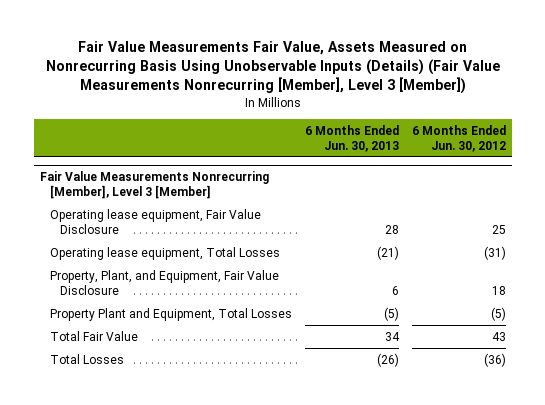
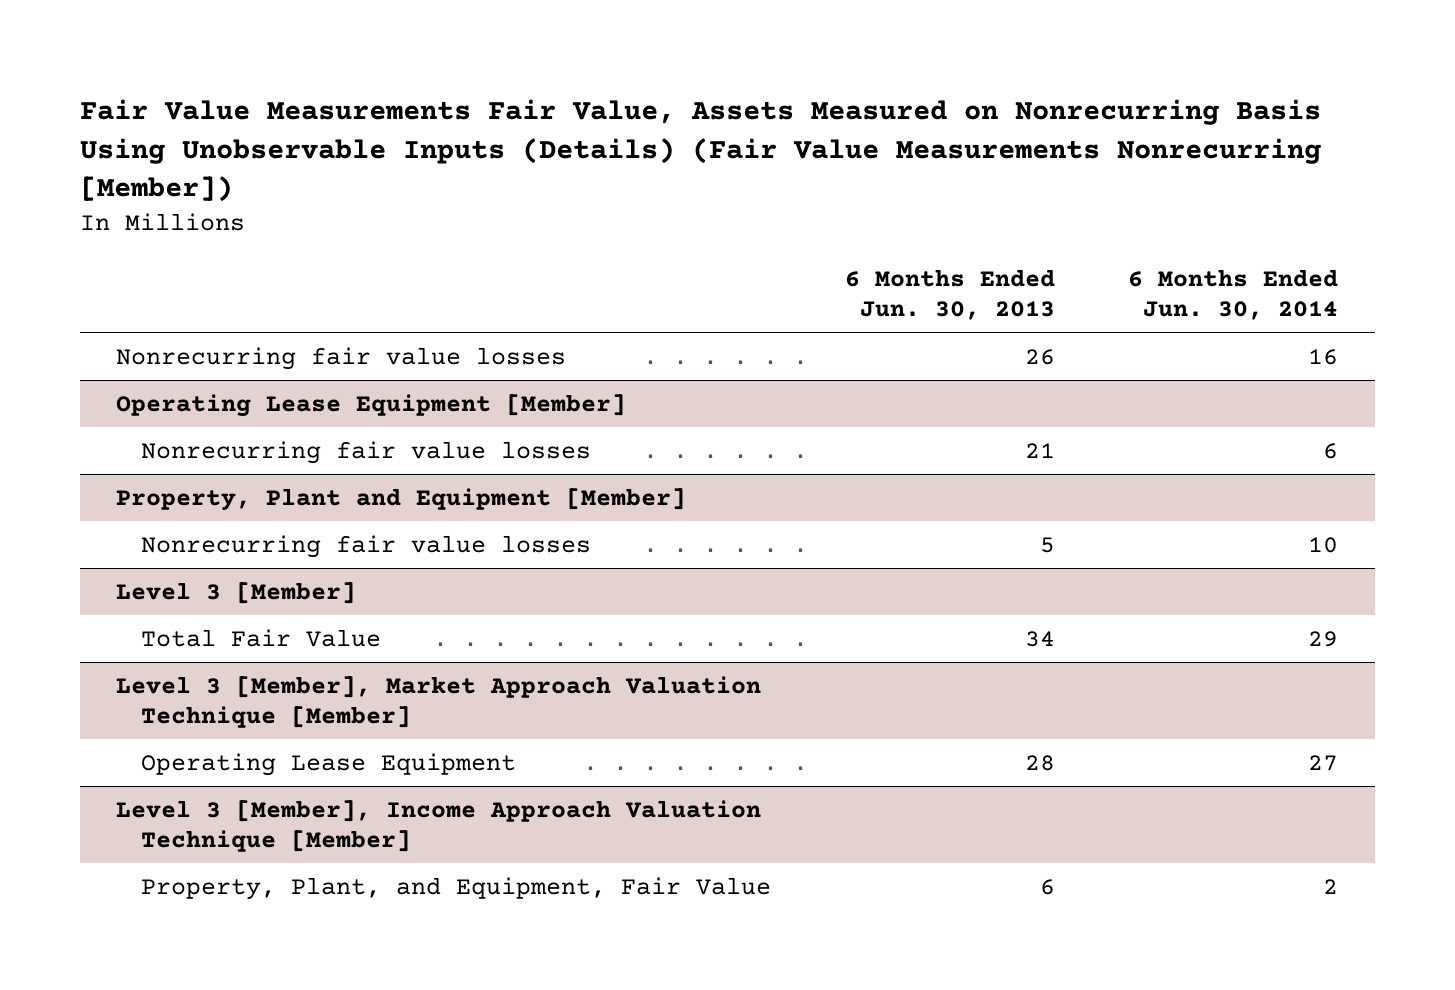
[45,41,500,95] Fair Value Measurements Fair Value, Assets Measured on Nonrecurring Basis Using Unobservable Inputs (Details) (Fair Value Measurements Nonrecurring [Member], Level 3 [Member]) -> [79,98,1321,203] Fair Value Measurements Fair Value, Assets Measured on Nonrecurring Basis Using Unobservable Inputs (Details) (Fair Value Measurements Nonrecurring [Member])
[411,124,506,152] 6 Months Ended Jun. 30, 2012 -> none
none -> [1128,269,1339,321] 6 Months Ended Jun. 30, 2014
[39,171,269,200] Fair Value Measurements Nonrecurring [Member], Level 3 [Member] -> none
[49,208,261,234] Operating lease equipment, Fair Value Disclosure -> none
[49,246,280,260] Operating lease equipment, Total Losses -> none
[49,269,279,295] Property, Plant, and Equipment, Fair Value Disclosure -> none
[49,307,292,321] Property Plant and Equipment, Total Losses -> none
none -> [116,346,567,370] Nonrecurring fair value losses
none -> [116,393,627,417] Operating Lease Equipment [Member]
none -> [141,440,592,464] Nonrecurring fair value losses
none -> [116,487,687,511] Property, Plant and Equipment [Member]
none -> [141,534,592,558] Nonrecurring fair value losses
none -> [116,581,357,604] Level 3 [Member]
[49,353,124,364] Total Losses -> none
none -> [116,675,762,728] Level 3 [Member], Market Approach Valuation Technique [Member]
none -> [141,752,517,776] Operating Lease Equipment
none -> [116,799,762,852] Level 3 [Member], Income Approach Valuation Technique [Member]
none -> [141,876,772,900] Property, Plant, and Equipment, Fair Value

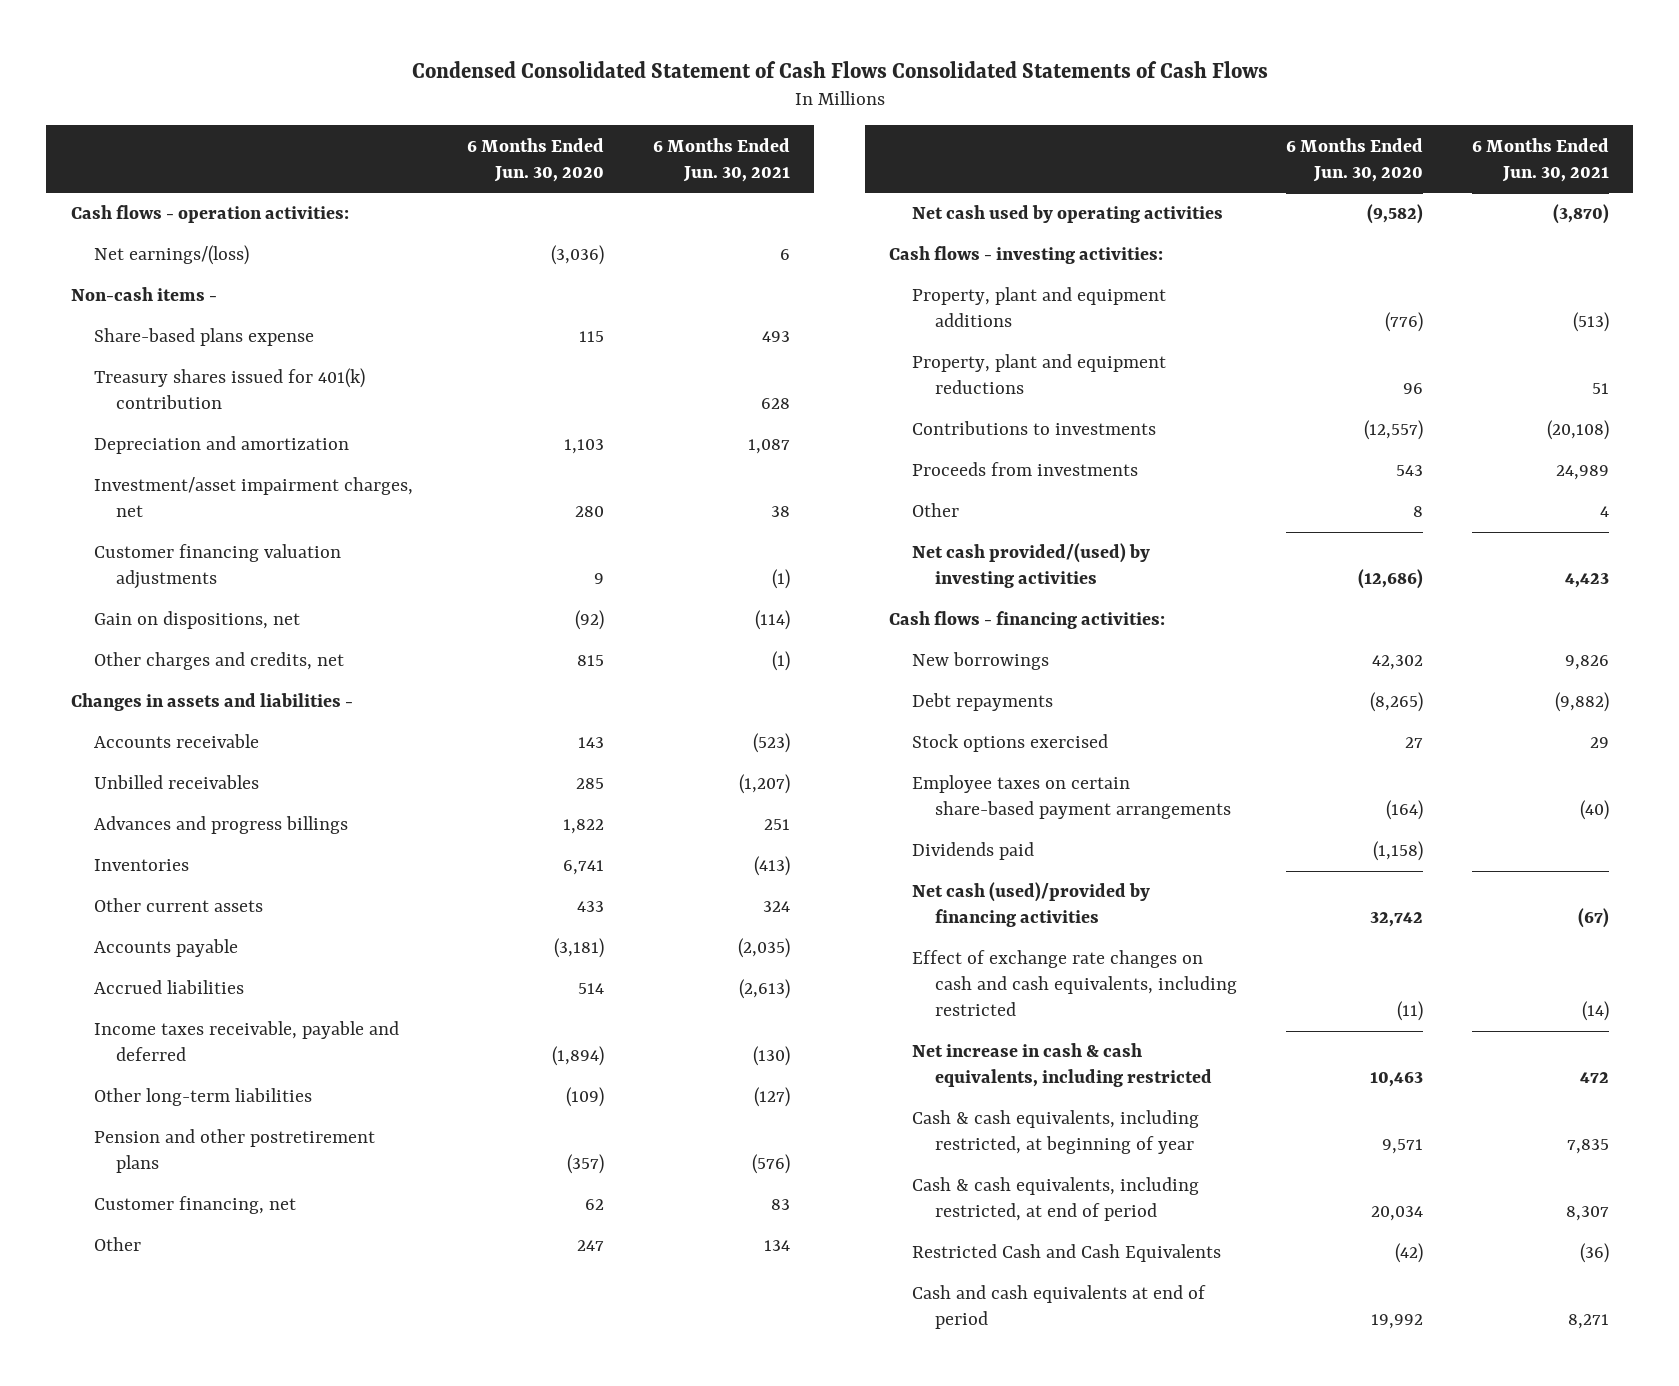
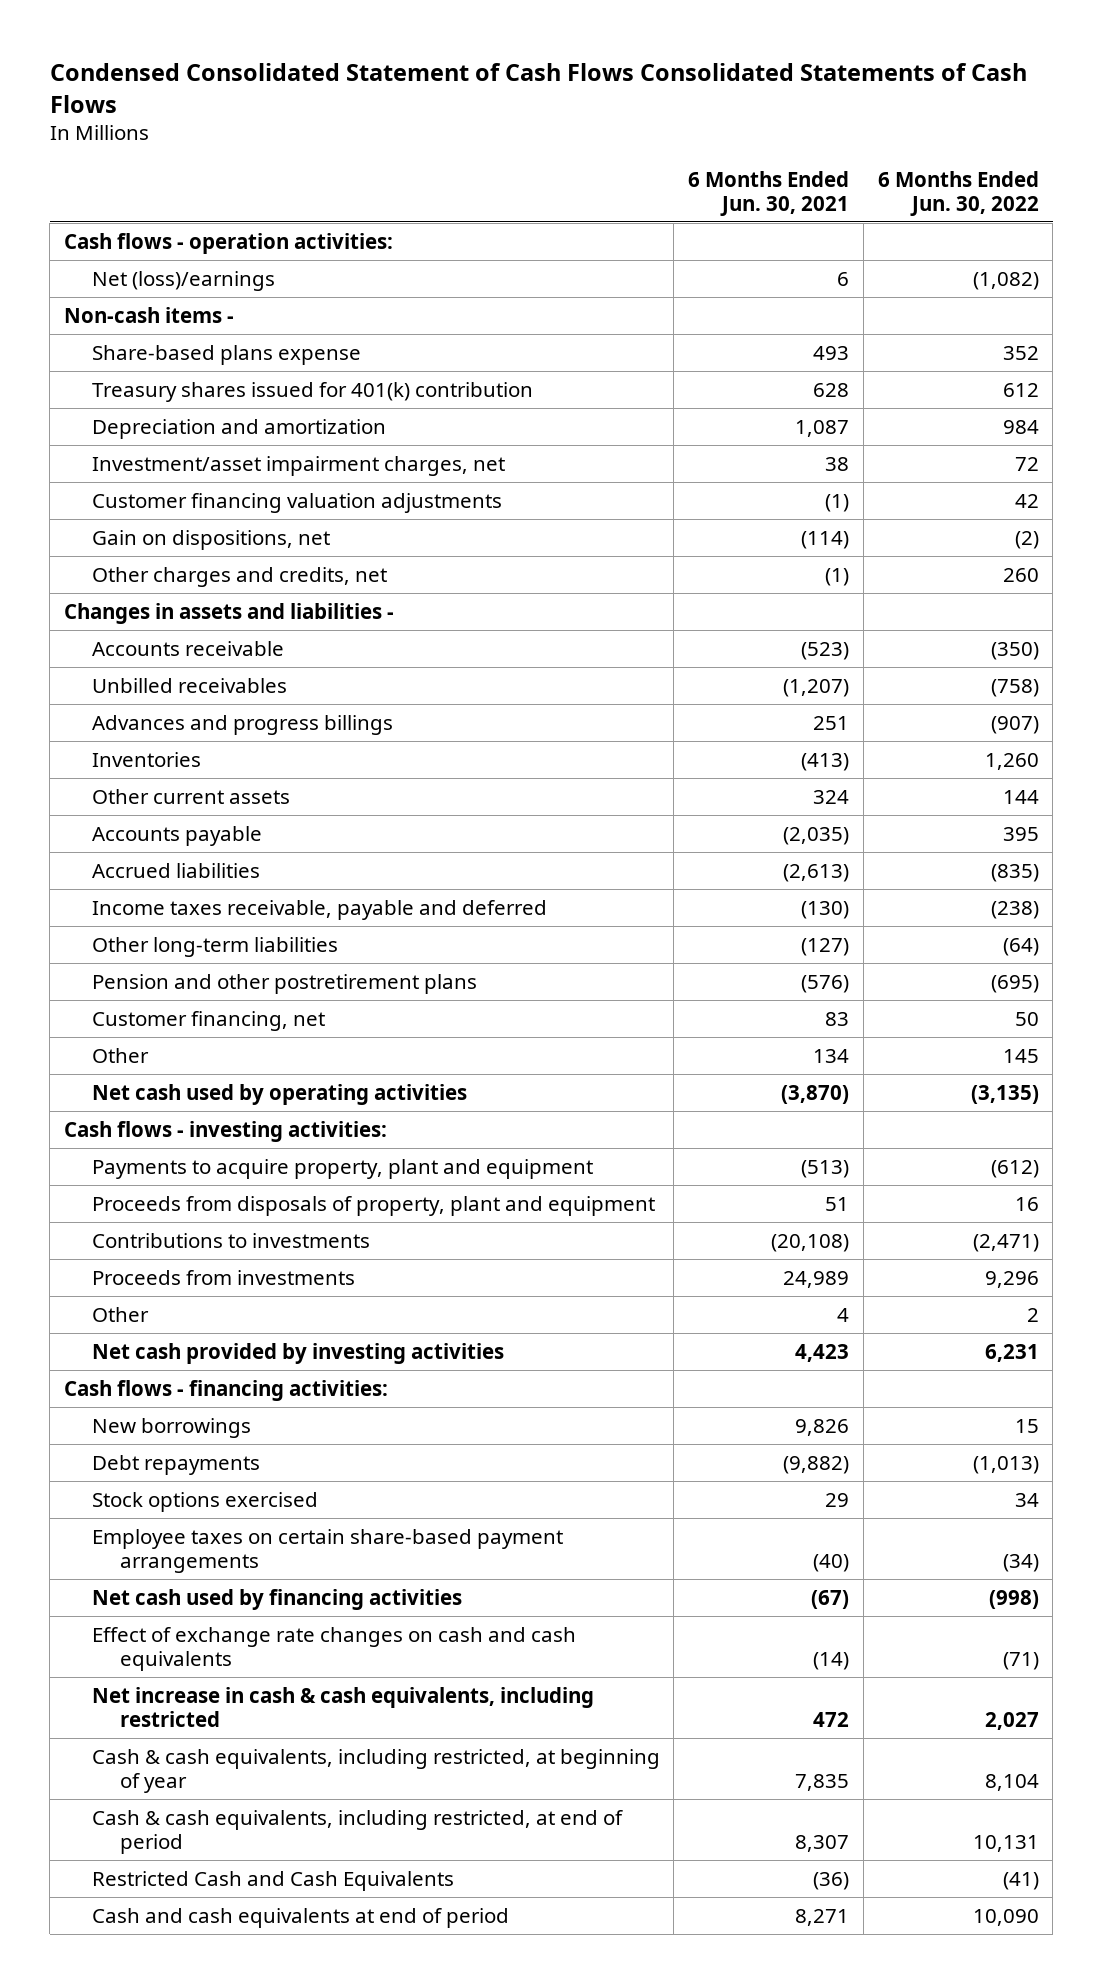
[467,137,605,182] 6 Months Ended Jun. 30, 2020 -> none
none -> [877,170,1039,216] 6 Months Ended Jun. 30, 2022
[93,245,249,266] Net earnings/(loss) -> [91,270,275,291] Net (loss)/earnings
[912,287,1167,328] Property, plant and equipment additions -> [91,1158,593,1179] Payments to acquire property, plant and equipment
[912,354,1167,395] Property, plant and equipment reductions -> [91,1195,655,1216] Proceeds from disposals of property, plant and equipment
[912,543,1151,589] Net cash provided/(used) by investing activities -> [91,1342,504,1364] Net cash provided by investing activities
[912,842,1035,861] Dividends paid -> none
[912,882,1151,928] Net cash (used)/provided by financing activities -> [91,1588,462,1610] Net cash used by financing activities
[912,950,1238,1017] Effect of exchange rate changes on cash and cash equivalents, including restricted -> [91,1626,576,1671] Effect of exchange rate changes on cash and cash equivalents

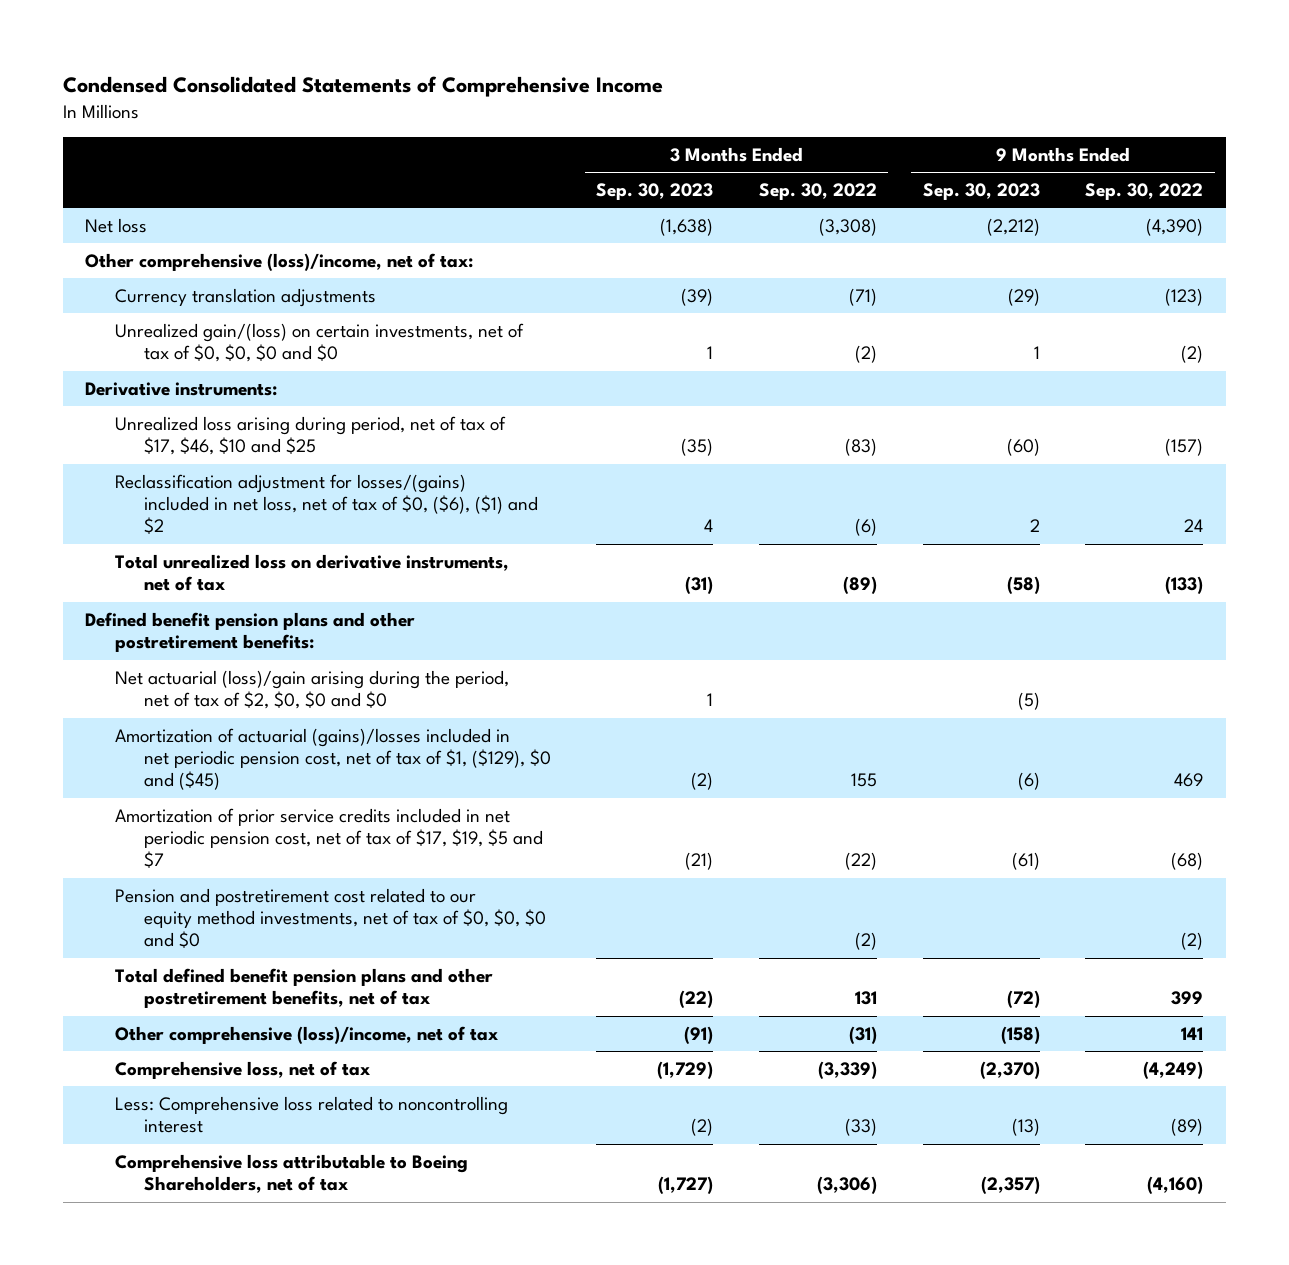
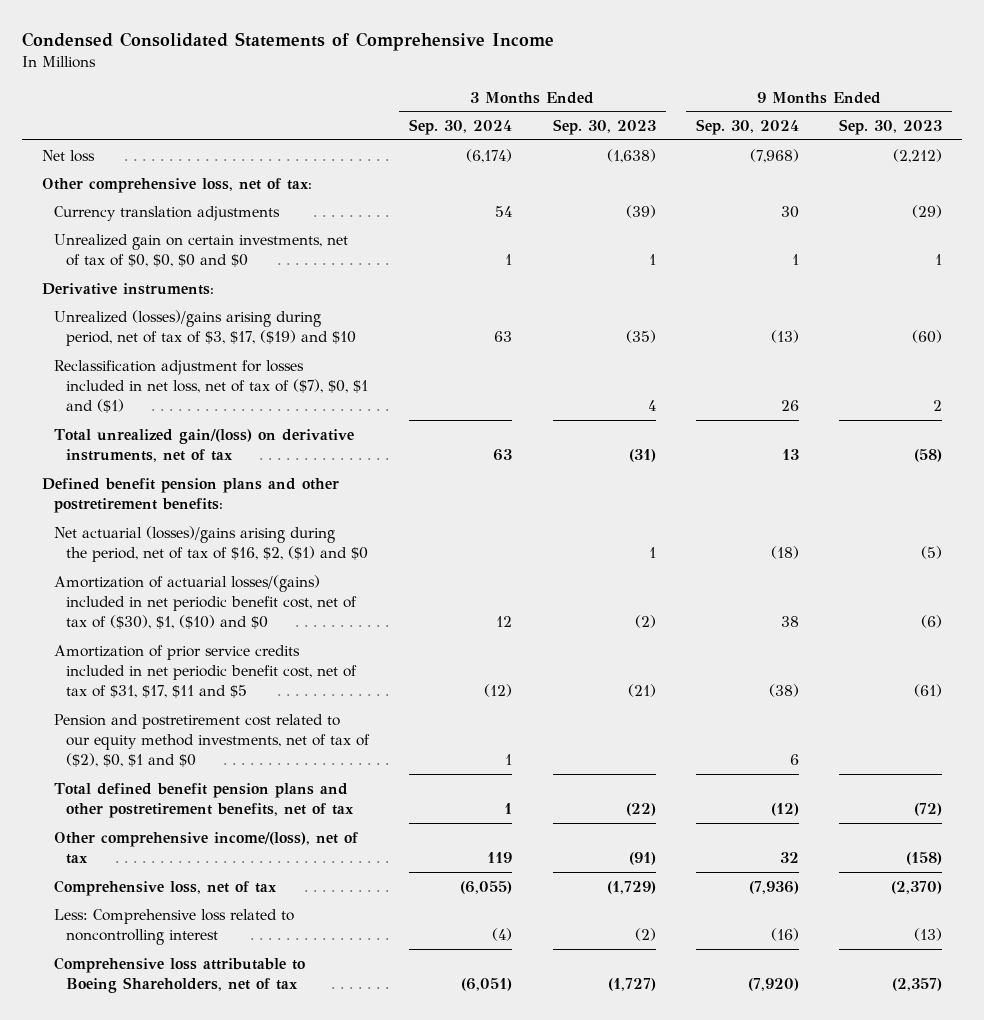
[758,183,877,201] Sep. 30, 2022 -> none
[1085,183,1204,201] Sep. 30, 2022 -> none
none -> [409,118,513,135] Sep. 30, 2024
none -> [695,118,799,135] Sep. 30, 2024
[85,252,474,271] Other comprehensive (loss)/income, net of tax: -> [42,177,313,193] Other comprehensive loss, net of tax:
[114,322,524,363] Unrealized gain/(loss) on certain investments, net of tax of $0, $0, $0 and $0 -> [54,233,349,267] Unrealized gain on certain investments, net of tax of $0, $0, $0 and $0
[114,415,506,456] Unrealized loss arising during period, net of tax of $17, $46, $10 and $25 -> [54,309,357,346] Unrealized (losses)/gains arising during period, net of tax of $3, $17, ($19) and $10
[114,473,538,535] Reclassification adjustment for losses/(gains) included in net loss, net of tax of $0, ($6), ($1) and $2 -> [54,359,369,414] Reclassification adjustment for losses included in net loss, net of tax of ($7), $0, $1 and ($1)
[114,553,509,592] Total unrealized loss on derivative instruments, net of tax -> [54,428,355,462] Total unrealized gain/(loss) on derivative instruments, net of tax
[114,669,509,710] Net actuarial (loss)/gain arising during the period, net of tax of $2, $0, $0 and $0 -> [54,525,369,562] Net actuarial (losses)/gains arising during the period, net of tax of $16, $2, ($1) and $0
[114,727,551,791] Amortization of actuarial (gains)/losses included in net periodic pension cost, net of tax of $1, ($129), $0 and ($45) -> [54,574,358,630] Amortization of actuarial losses/(gains) included in net periodic benefit cost, net of tax of ($30), $1, ($10) and $0
[114,807,543,869] Amortization of prior service credits included in net periodic pension cost, net of tax of $17, $19, $5 and $7 -> [54,644,358,699] Amortization of prior service credits included in net periodic benefit cost, net of tax of $31, $17, $11 and $5
[114,887,546,949] Pension and postretirement cost related to our equity method investments, net of tax of $0, $0, $0 and $0 -> [54,713,371,768] Pension and postretirement cost related to our equity method investments, net of tax of ($2), $0, $1 and $0
[114,1025,498,1044] Other comprehensive (loss)/income, net of tax -> [54,831,360,864] Other comprehensive income/(loss), net of tax

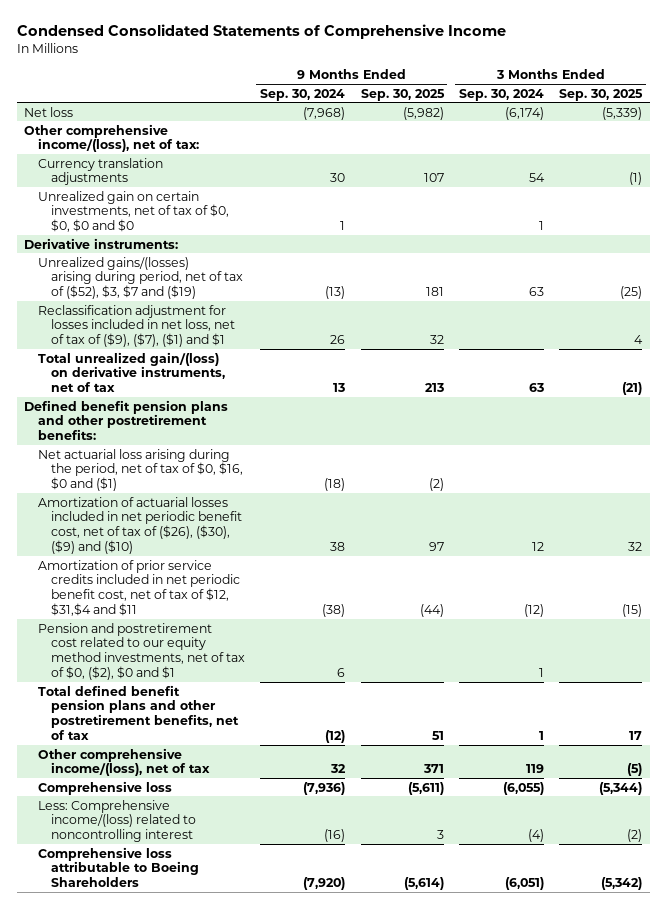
[552,118,656,135] Sep. 30, 2023 -> none
[838,118,942,135] Sep. 30, 2023 -> none
none -> [360,88,445,101] Sep. 30, 2025
none -> [559,88,644,101] Sep. 30, 2025
[42,177,313,193] Other comprehensive loss, net of tax: -> [24,123,199,153] Other comprehensive income/(loss), net of tax:
[54,309,357,346] Unrealized (losses)/gains arising during period, net of tax of $3, $17, ($19) and $10 -> [37,256,243,300] Unrealized gains/(losses) arising during period, net of tax of ($52), $3, $7 and ($19)
[54,359,369,414] Reclassification adjustment for losses included in net loss, net of tax of ($7), $0, $1 and ($1) -> [37,304,235,348] Reclassification adjustment for losses included in net loss, net of tax of ($9), ($7), ($1) and $1
[54,525,369,562] Net actuarial (losses)/gains arising during the period, net of tax of $16, $2, ($1) and $0 -> [37,448,243,492] Net actuarial loss arising during the period, net of tax of $0, $16, $0 and ($1)
[54,574,358,630] Amortization of actuarial losses/(gains) included in net periodic benefit cost, net of tax of ($30), $1, ($10) and $0 -> [37,496,242,555] Amortization of actuarial losses included in net periodic benefit cost, net of tax of ($26), ($30), ($9) and ($10)
[54,644,358,699] Amortization of prior service credits included in net periodic benefit cost, net of tax of $31, $17, $11 and $5 -> [37,559,240,617] Amortization of prior service credits included in net periodic benefit cost, net of tax of $12, $31,$4 and $11
[54,713,371,768] Pension and postretirement cost related to our equity method investments, net of tax of ($2), $0, $1 and $0 -> [37,622,245,681] Pension and postretirement cost related to our equity method investments, net of tax of $0, ($2), $0 and $1
[54,879,278,896] Comprehensive loss, net of tax -> [37,780,172,795] Comprehensive loss
[54,908,295,945] Less: Comprehensive loss related to noncontrolling interest -> [37,799,196,843] Less: Comprehensive income/(loss) related to noncontrolling interest
[54,956,306,993] Comprehensive loss attributable to Boeing Shareholders, net of tax -> [37,846,199,888] Comprehensive loss attributable to Boeing Shareholders

